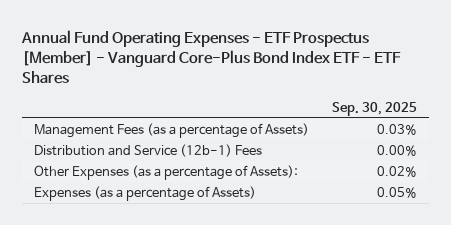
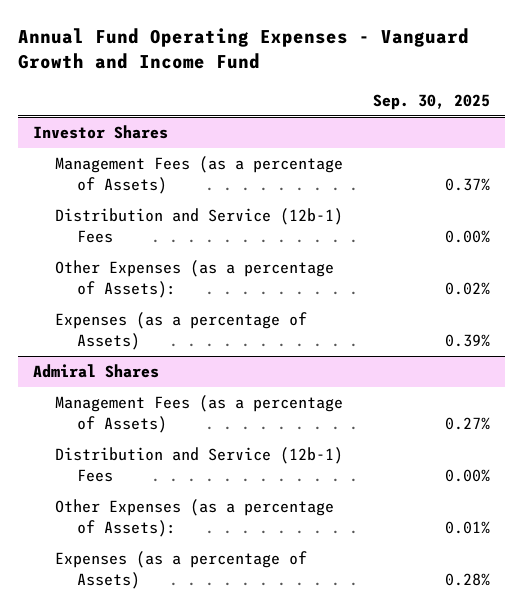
[21,29,402,85] Annual Fund Operating Expenses - ETF Prospectus [Member] - Vanguard Core-Plus Bond Index ETF - ETF Shares -> [18,28,470,70] Annual Fund Operating Expenses - Vanguard Growth and Income Fund
none -> [33,125,169,140] Investor Shares
[377,124,418,136] 0.03% -> [445,177,491,191] 0.37%
[377,187,418,199] 0.05% -> [445,333,491,347] 0.39%
none -> [33,364,160,379] Admiral Shares
none -> [55,395,344,433] Management Fees (as a percentage of Assets)
none -> [55,447,344,482] Distribution and Service (12b-1) Fees
none -> [55,499,335,537] Other Expenses (as a percentage of Assets):
none -> [55,551,308,589] Expenses (as a percentage of Assets)

